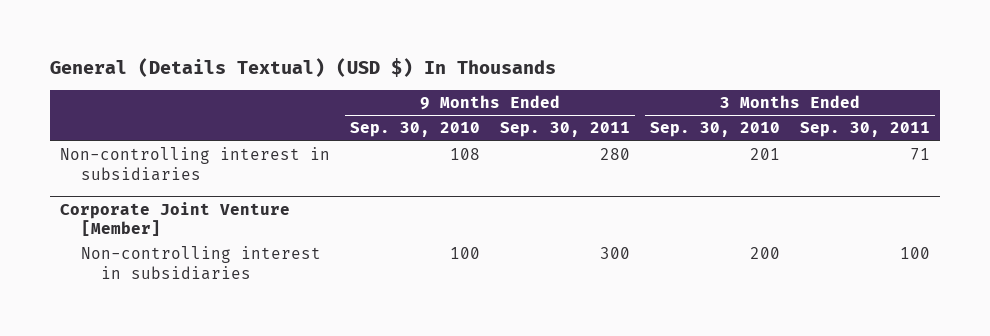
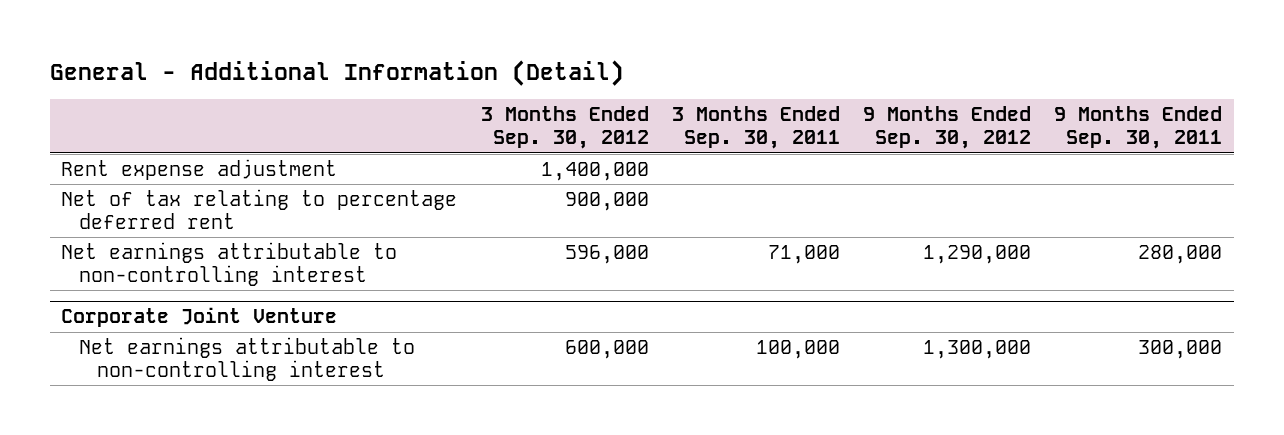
[50,58,557,78] General (Details Textual) (USD $) In Thousands -> [49,59,624,86] General - Additional Information (Detail)
[350,122,481,138] Sep. 30, 2010 -> none
[650,122,781,138] Sep. 30, 2010 -> none
none -> [480,106,649,150] 3 Months Ended Sep. 30, 2012
none -> [862,106,1031,150] 9 Months Ended Sep. 30, 2012
none -> [61,158,338,180] Rent expense adjustment
none -> [61,188,458,230] Net of tax relating to percentage deferred rent
[60,147,331,181] Non-controlling interest in subsidiaries -> [61,241,398,287] Net earnings attributable to non-controlling interest
[600,148,631,161] 280 -> [1138,244,1223,264] 280,000
[910,148,931,161] 71 -> [767,244,840,264] 71,000
[60,201,291,237] Corporate Joint Venture [Member] -> [61,307,338,328] Corporate Joint Venture
[80,246,321,280] Non-controlling interest in subsidiaries -> [79,336,416,382] Net earnings attributable to non-controlling interest
[600,247,631,260] 300 -> [1138,339,1223,359] 300,000
[900,247,931,260] 100 -> [755,339,840,359] 100,000

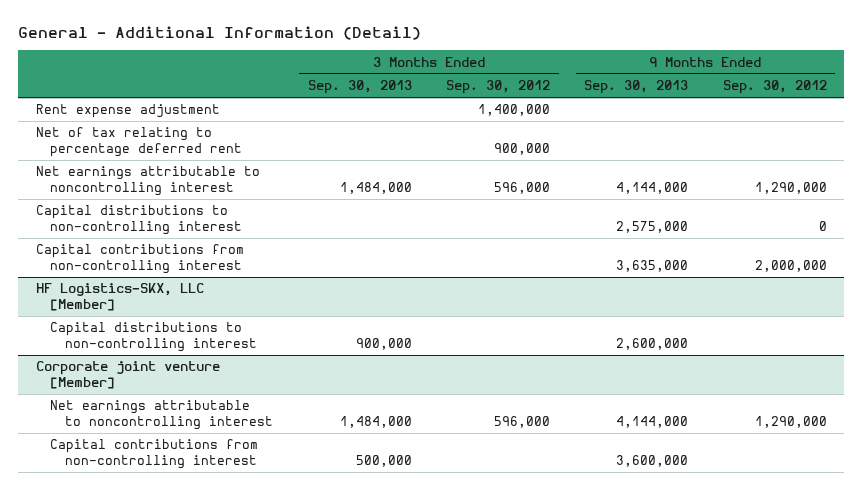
[671,106,840,150] 3 Months Ended Sep. 30, 2011 -> none
[1054,106,1223,150] 9 Months Ended Sep. 30, 2011 -> none
none -> [307,80,412,95] Sep. 30, 2013
none -> [584,80,689,95] Sep. 30, 2013
[61,241,398,287] Net earnings attributable to non-controlling interest -> [35,166,260,196] Net earnings attributable to noncontrolling interest
none -> [35,205,243,235] Capital distributions to non-controlling interest
none -> [35,244,244,274] Capital contributions from non-controlling interest
none -> [35,283,204,311] HF Logistics-SKX, LLC [Member]
none -> [50,322,258,352] Capital distributions to non-controlling interest
[61,307,338,328] Corporate Joint Venture -> [35,361,220,389] Corporate joint venture [Member]
[79,336,416,382] Net earnings attributable to non-controlling interest -> [50,400,274,430] Net earnings attributable to noncontrolling interest
[564,339,649,359] 600,000 -> [494,415,551,428] 596,000
[922,339,1031,359] 1,300,000 -> [754,415,827,428] 1,290,000
none -> [50,439,259,469] Capital contributions from non-controlling interest

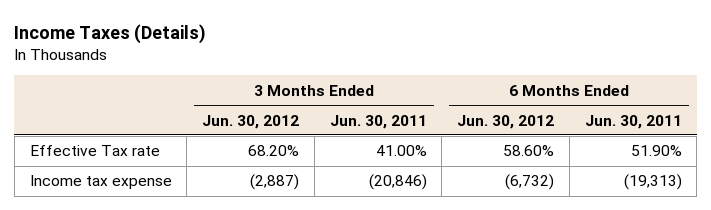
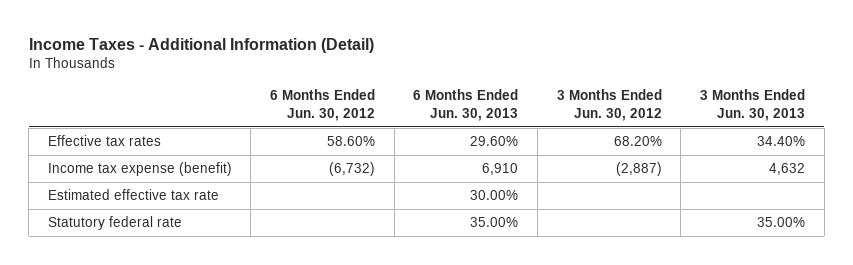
[14,23,207,44] Income Taxes (Details) -> [28,37,374,53] Income Taxes - Additional Information (Detail)
[329,114,427,129] Jun. 30, 2011 -> none
[584,114,682,129] Jun. 30, 2011 -> none
none -> [413,89,519,121] 6 Months Ended Jun. 30, 2013
none -> [699,89,805,121] 3 Months Ended Jun. 30, 2013
[29,145,160,157] Effective Tax rate -> [47,135,161,147] Effective tax rates
[29,175,172,190] Income tax expense -> [47,162,232,177] Income tax expense (benefit)
none -> [47,189,219,201] Estimated effective tax rate
none -> [47,216,182,231] Statutory federal rate

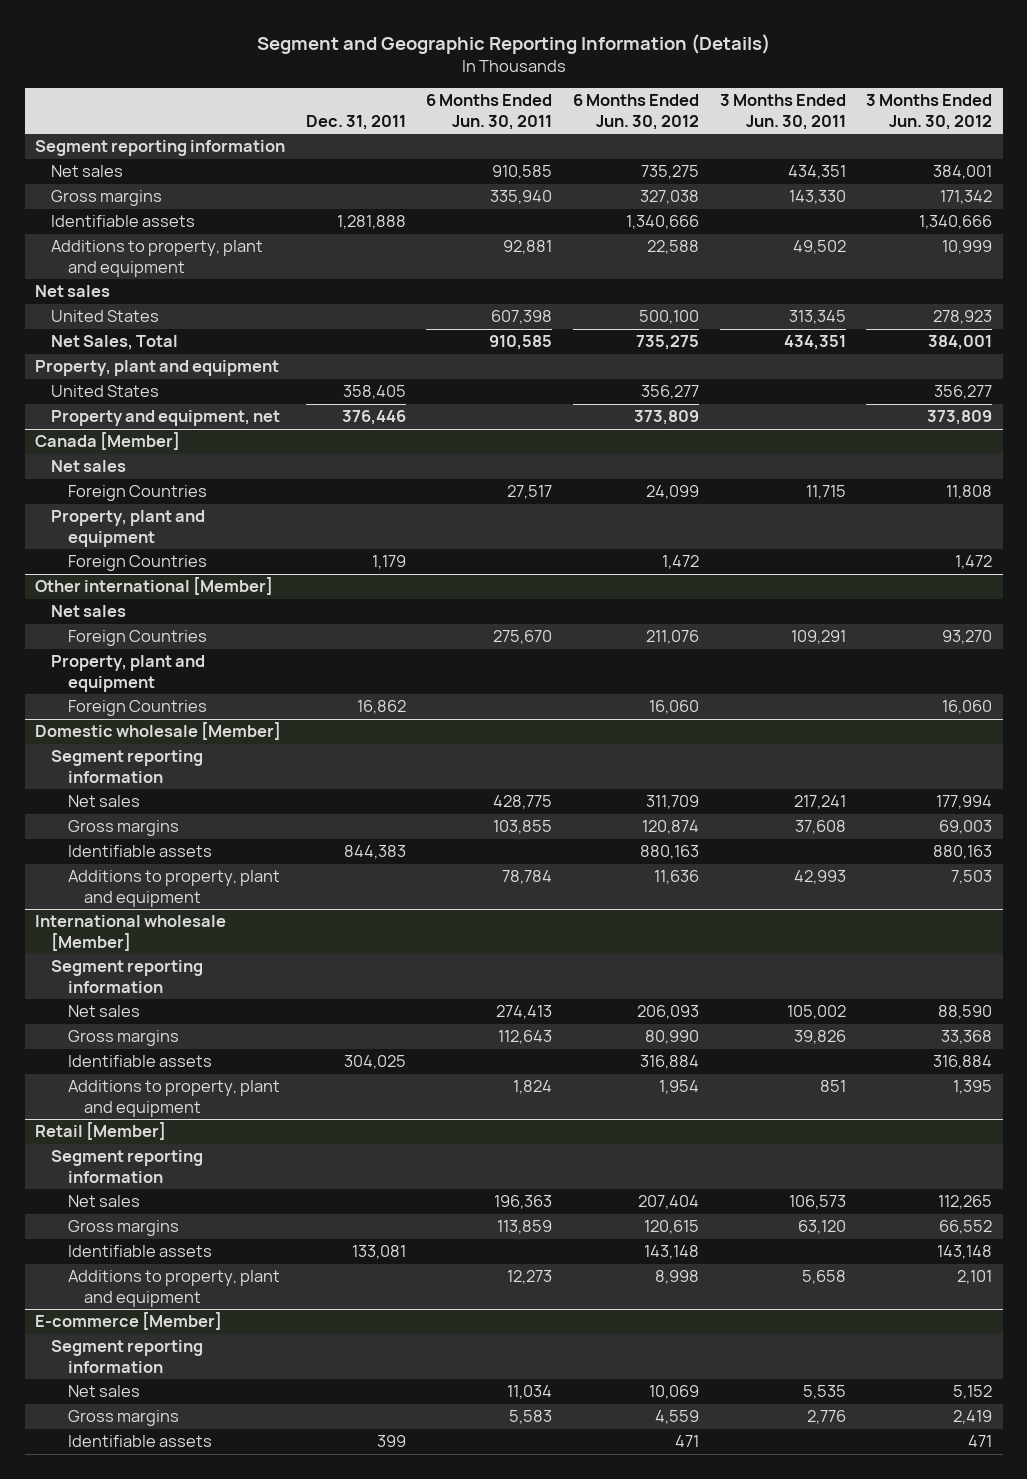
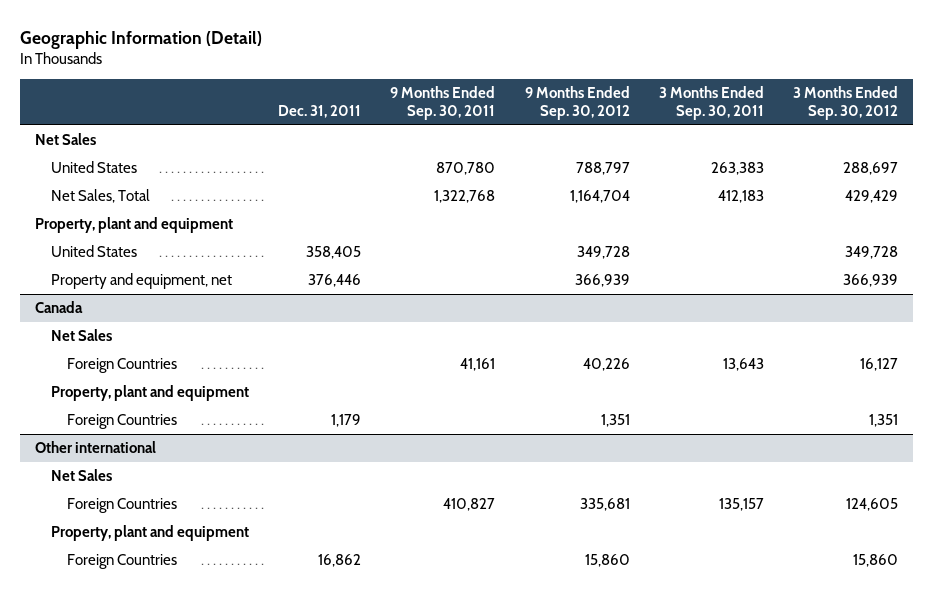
[256,33,770,54] Segment and Geographic Reporting Information (Details) -> [20,30,263,49] Geographic Information (Detail)
[426,94,553,130] 6 Months Ended Jun. 30, 2011 -> none
[572,94,699,130] 6 Months Ended Jun. 30, 2012 -> none
[719,94,846,130] 3 Months Ended Jun. 30, 2011 -> none
[866,94,993,130] 3 Months Ended Jun. 30, 2012 -> none
none -> [390,86,496,121] 9 Months Ended Sep. 30, 2011
none -> [524,86,630,121] 9 Months Ended Sep. 30, 2012
none -> [658,86,764,121] 3 Months Ended Sep. 30, 2011
none -> [792,86,898,121] 3 Months Ended Sep. 30, 2012
[34,140,285,157] Segment reporting information -> none
[51,165,124,178] Net sales -> none
[51,190,163,207] Gross margins -> none
[51,215,196,228] Identifiable assets -> none
[51,240,264,277] Additions to property, plant and equipment -> none
[34,285,110,298] Net sales -> [34,133,96,146] Net Sales
[34,432,180,451] Canada [Member] -> [34,301,83,314] Canada
[51,460,127,473] Net sales -> [50,329,112,342] Net Sales
[34,577,273,596] Other international [Member] -> [34,441,156,454] Other international
[51,605,127,618] Net sales -> [50,469,112,482] Net Sales
[34,722,281,741] Domestic wholesale [Member] -> none
[51,750,204,783] Segment reporting information -> none
[67,795,140,808] Net sales -> none
[67,820,179,837] Gross margins -> none
[67,845,212,858] Identifiable assets -> none
[67,870,280,907] Additions to property, plant and equipment -> none
[34,915,226,951] International wholesale [Member] -> none
[51,960,204,993] Segment reporting information -> none
[67,1005,140,1018] Net sales -> none
[67,1030,179,1047] Gross margins -> none
[67,1055,212,1068] Identifiable assets -> none
[67,1080,280,1117] Additions to property, plant and equipment -> none
[34,1122,166,1141] Retail [Member] -> none
[51,1150,204,1183] Segment reporting information -> none
[67,1195,140,1208] Net sales -> none
[67,1220,179,1237] Gross margins -> none
[67,1245,212,1258] Identifiable assets -> none
[67,1270,280,1307] Additions to property, plant and equipment -> none
[34,1312,222,1331] E-commerce [Member] -> none
[51,1340,204,1373] Segment reporting information -> none
[67,1385,140,1398] Net sales -> none
[67,1410,179,1427] Gross margins -> none
[67,1435,212,1448] Identifiable assets -> none

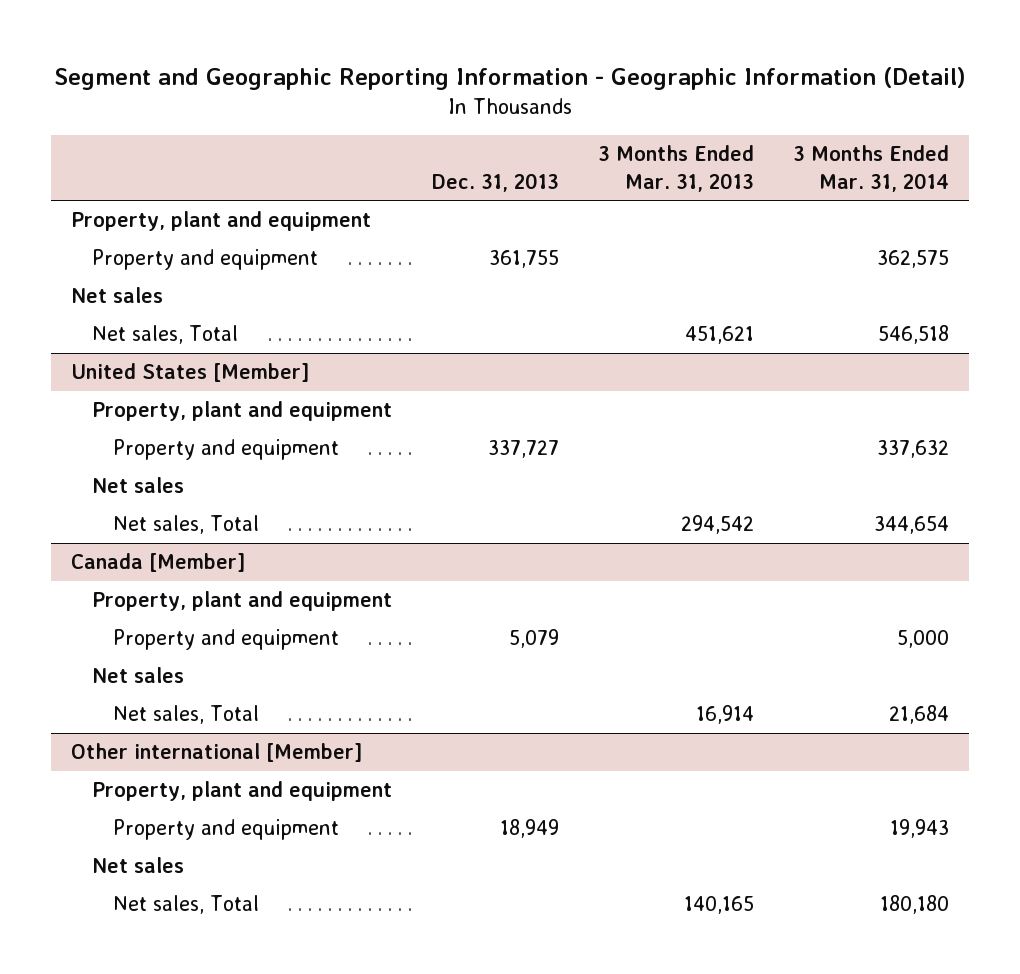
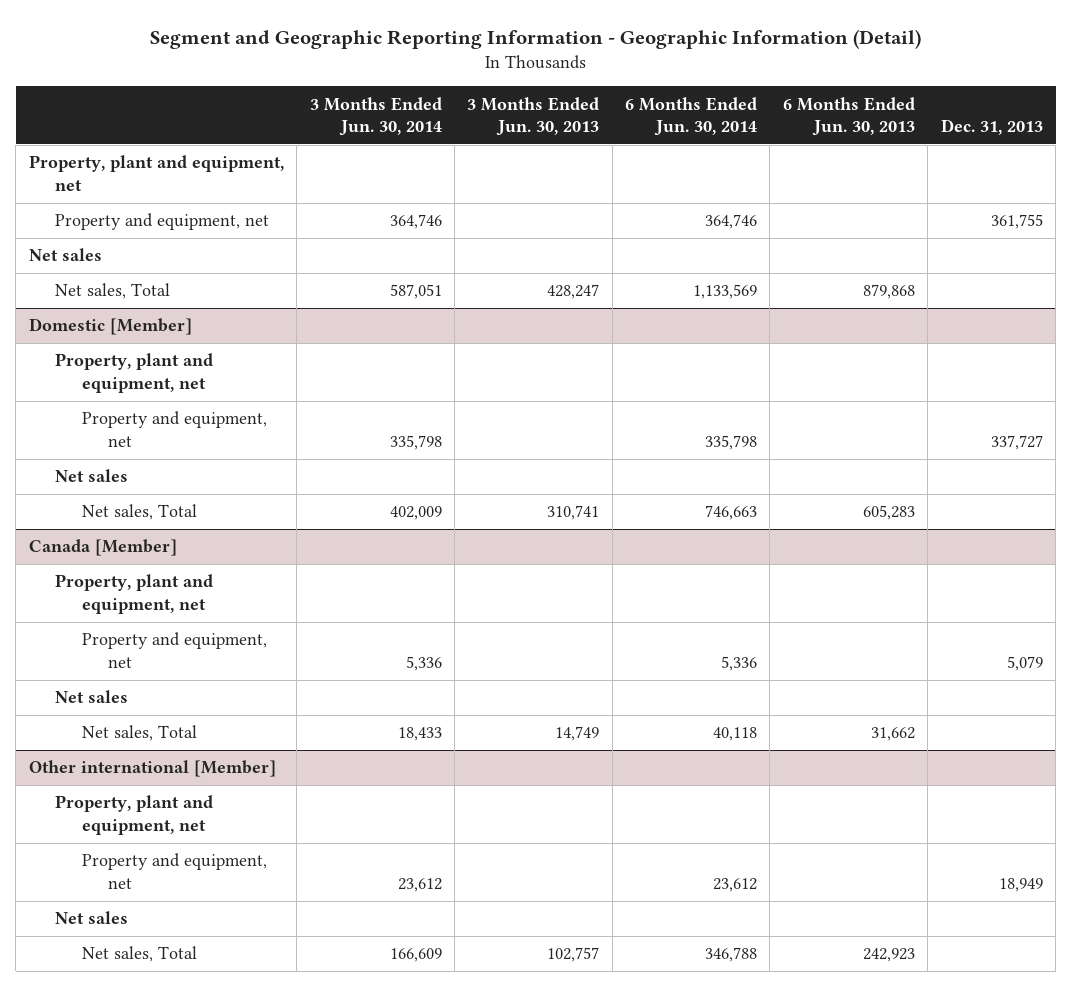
[597,145,754,192] 3 Months Ended Mar. 31, 2013 -> none
[793,145,950,192] 3 Months Ended Mar. 31, 2014 -> none
none -> [309,96,442,137] 3 Months Ended Jun. 30, 2014
none -> [467,96,600,137] 3 Months Ended Jun. 30, 2013
none -> [625,96,758,137] 6 Months Ended Jun. 30, 2014
none -> [782,96,915,137] 6 Months Ended Jun. 30, 2013
[71,211,372,232] Property, plant and equipment -> [28,155,284,192] Property, plant and equipment, net
[92,249,319,271] Property and equipment -> [55,213,270,231] Property and equipment, net
[71,363,310,383] United States [Member] -> none
[92,401,393,422] Property, plant and equipment -> none
[113,439,340,461] Property and equipment -> none
[92,477,185,494] Net sales -> none
[113,515,260,535] Net sales, Total -> none
none -> [28,318,192,336] Domestic [Member]
none -> [55,353,214,394] Property, plant and equipment, net
none -> [81,411,267,448] Property and equipment, net
none -> [55,469,129,483] Net sales
none -> [81,504,197,521] Net sales, Total
[92,591,393,612] Property, plant and equipment -> [55,574,214,615] Property, plant and equipment, net
[113,629,340,651] Property and equipment -> [81,632,267,669] Property and equipment, net
[92,781,393,802] Property, plant and equipment -> [55,795,214,836] Property, plant and equipment, net
[113,819,340,841] Property and equipment -> [81,853,267,890] Property and equipment, net

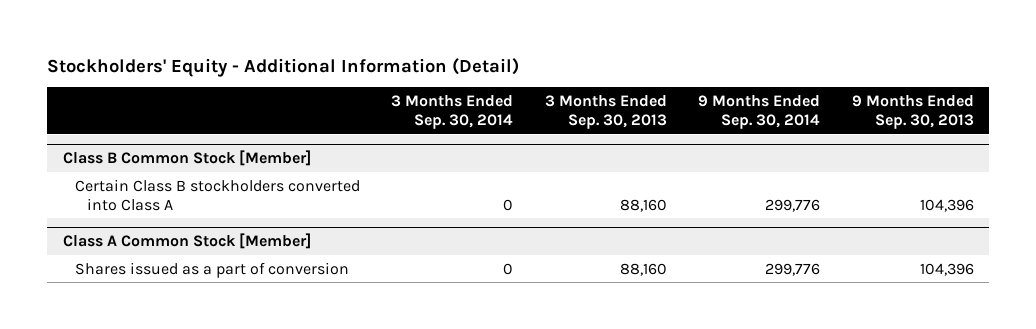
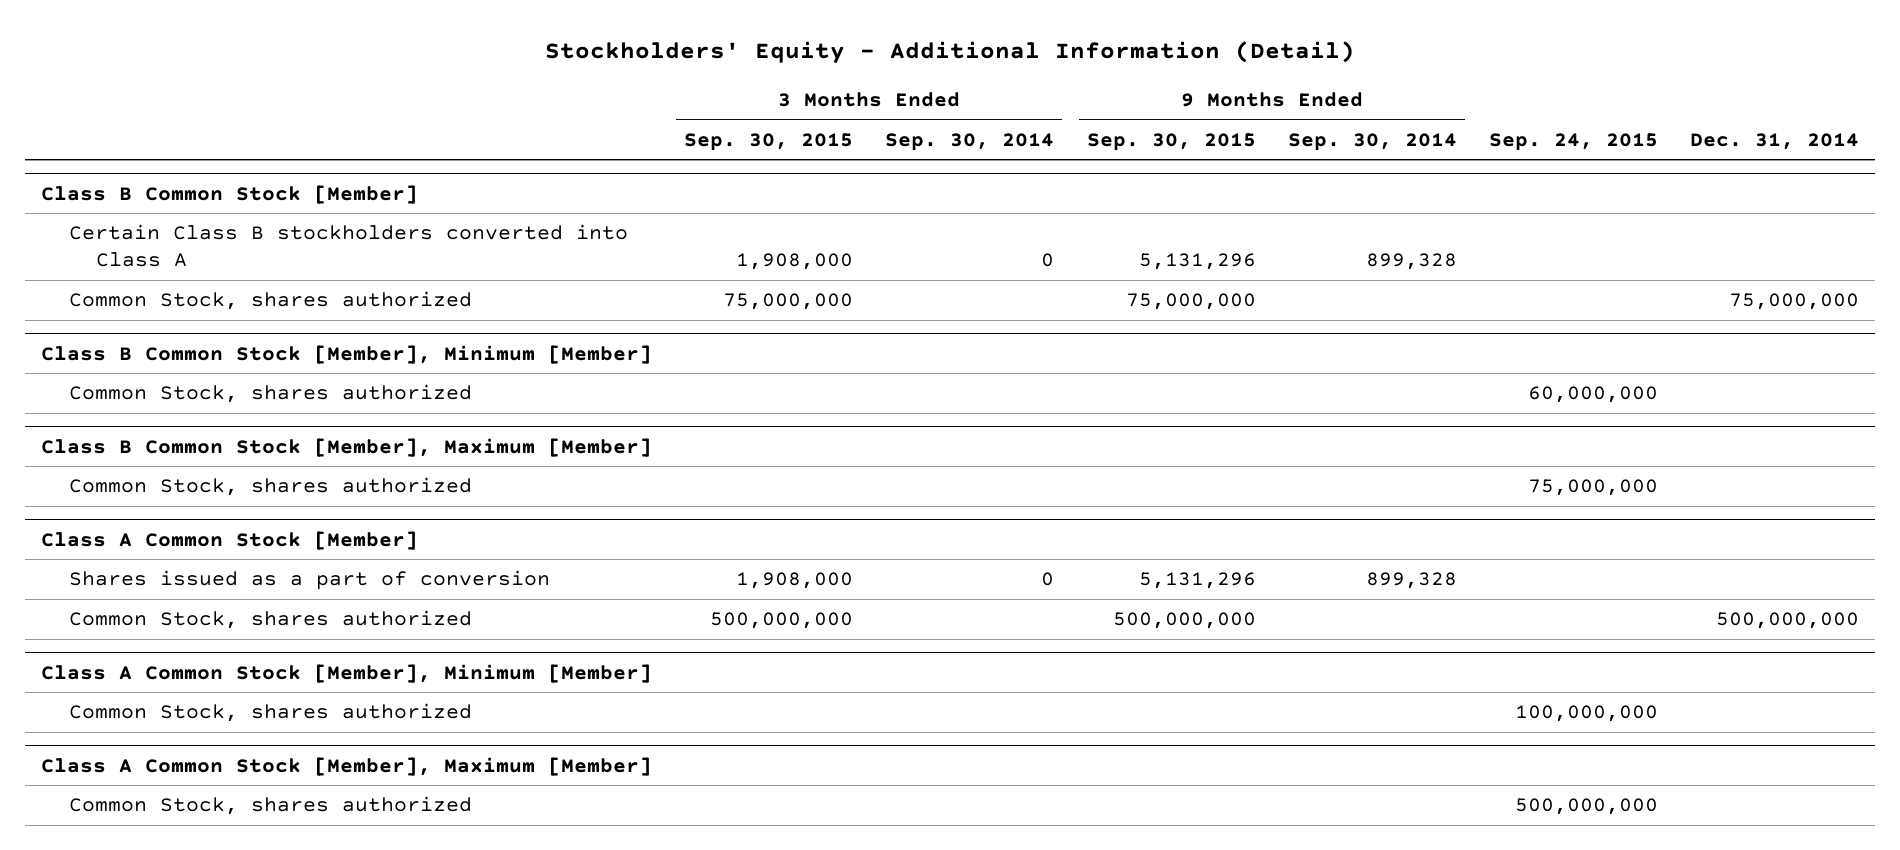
[544,95,667,130] 3 Months Ended Sep. 30, 2013 -> none
[851,95,974,130] 9 Months Ended Sep. 30, 2013 -> none
none -> [684,132,854,151] Sep. 30, 2015
none -> [1086,132,1256,151] Sep. 30, 2015
none -> [1488,132,1658,151] Sep. 24, 2015
none -> [1690,132,1860,150] Dec. 31, 2014
[765,198,821,212] 299,776 -> [1365,252,1457,270] 899,328
none -> [68,291,472,311] Common Stock, shares authorized
none -> [41,344,653,364] Class B Common Stock [Member], Minimum [Member]
none -> [68,384,472,404] Common Stock, shares authorized
none -> [41,437,653,457] Class B Common Stock [Member], Maximum [Member]
none -> [68,477,472,497] Common Stock, shares authorized
[765,262,821,276] 299,776 -> [1365,572,1457,590] 899,328
none -> [68,610,472,630] Common Stock, shares authorized
none -> [41,663,653,683] Class A Common Stock [Member], Minimum [Member]
none -> [68,703,472,723] Common Stock, shares authorized
none -> [41,756,653,776] Class A Common Stock [Member], Maximum [Member]
none -> [68,796,472,816] Common Stock, shares authorized

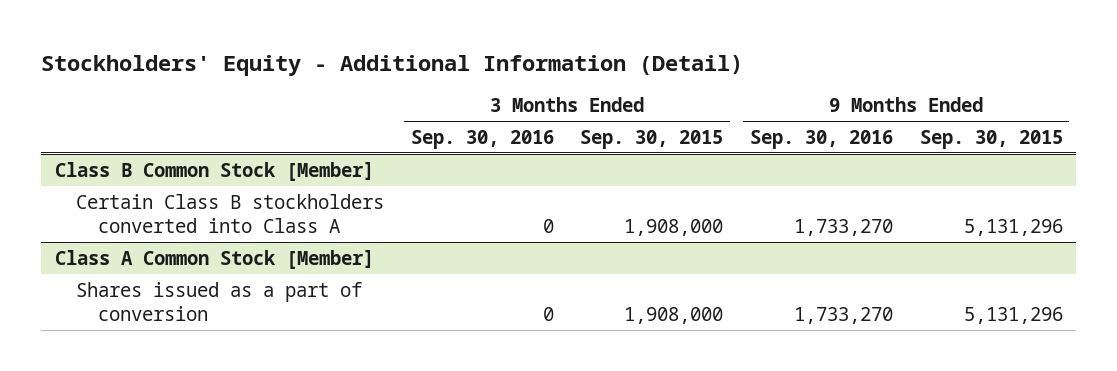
[885,132,1055,151] Sep. 30, 2014 -> none
[1287,132,1457,151] Sep. 30, 2014 -> none
[1488,132,1658,151] Sep. 24, 2015 -> none
[1690,132,1860,150] Dec. 31, 2014 -> none
none -> [410,129,554,149] Sep. 30, 2016
none -> [750,129,894,149] Sep. 30, 2016
[68,291,472,311] Common Stock, shares authorized -> none
[41,344,653,364] Class B Common Stock [Member], Minimum [Member] -> none
[68,384,472,404] Common Stock, shares authorized -> none
[41,437,653,457] Class B Common Stock [Member], Maximum [Member] -> none
[68,477,472,497] Common Stock, shares authorized -> none
[68,610,472,630] Common Stock, shares authorized -> none
[41,663,653,683] Class A Common Stock [Member], Minimum [Member] -> none
[68,703,472,723] Common Stock, shares authorized -> none
[41,756,653,776] Class A Common Stock [Member], Maximum [Member] -> none
[68,796,472,816] Common Stock, shares authorized -> none

